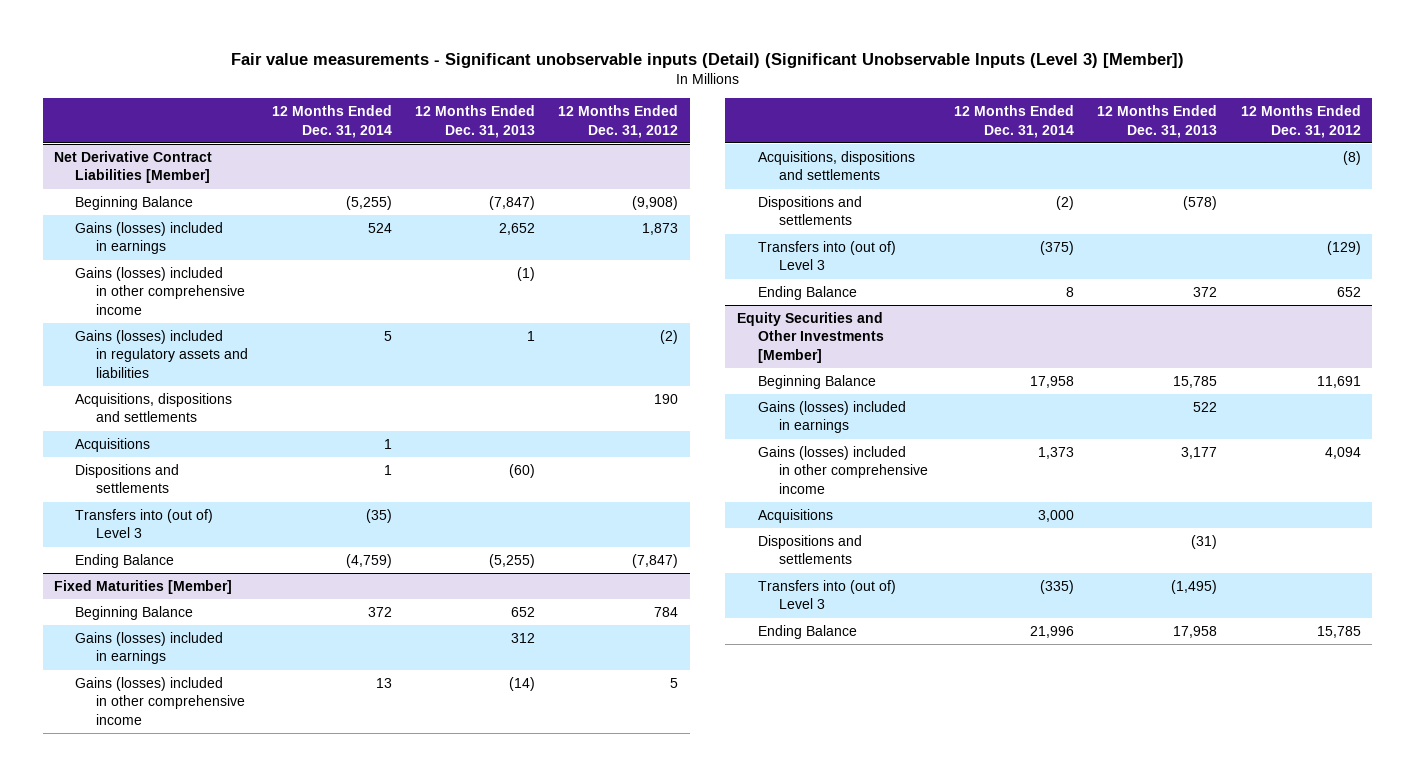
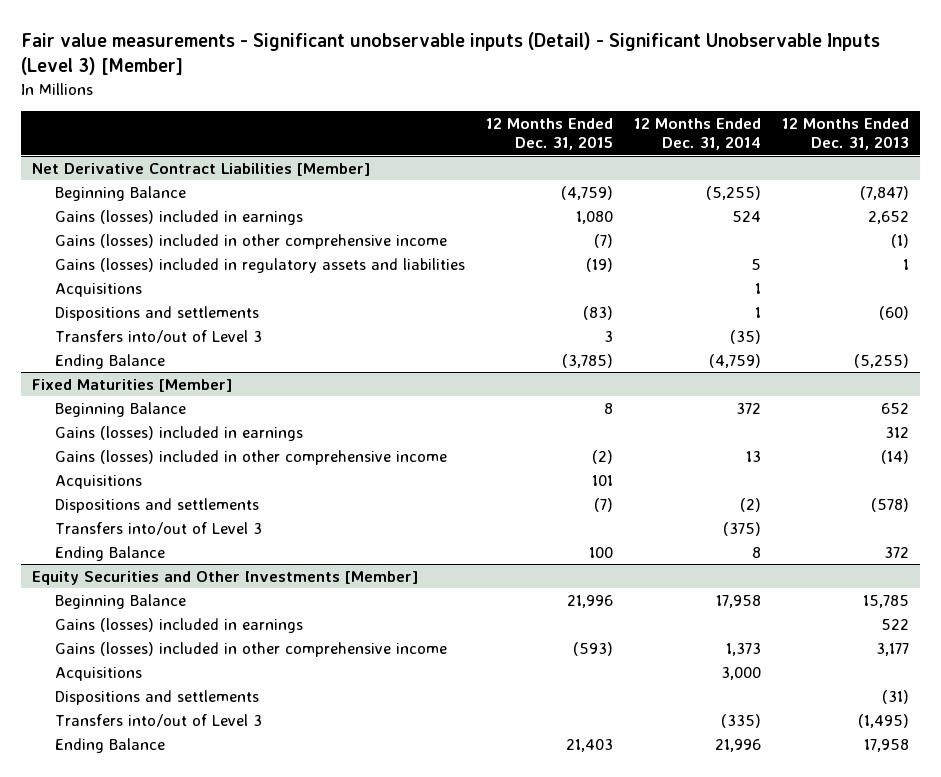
[230,52,1184,68] Fair value measurements - Significant unobservable inputs (Detail) (Significant Unobservable Inputs (Level 3) [Member]) -> [21,31,881,76] Fair value measurements - Significant unobservable inputs (Detail) - Significant Unobservable Inputs (Level 3) [Member]
[558,105,679,138] 12 Months Ended Dec. 31, 2012 -> none
none -> [486,117,614,151] 12 Months Ended Dec. 31, 2015
[75,393,233,423] Acquisitions, dispositions and settlements -> none
[75,509,214,539] Transfers into (out of) Level 3 -> [55,329,263,343] Transfers into/out of Level 3
[757,151,915,181] Acquisitions, dispositions and settlements -> none
none -> [55,474,143,489] Acquisitions
[757,241,896,271] Transfers into (out of) Level 3 -> [55,521,263,535] Transfers into/out of Level 3
[757,580,896,610] Transfers into (out of) Level 3 -> [55,713,263,727] Transfers into/out of Level 3

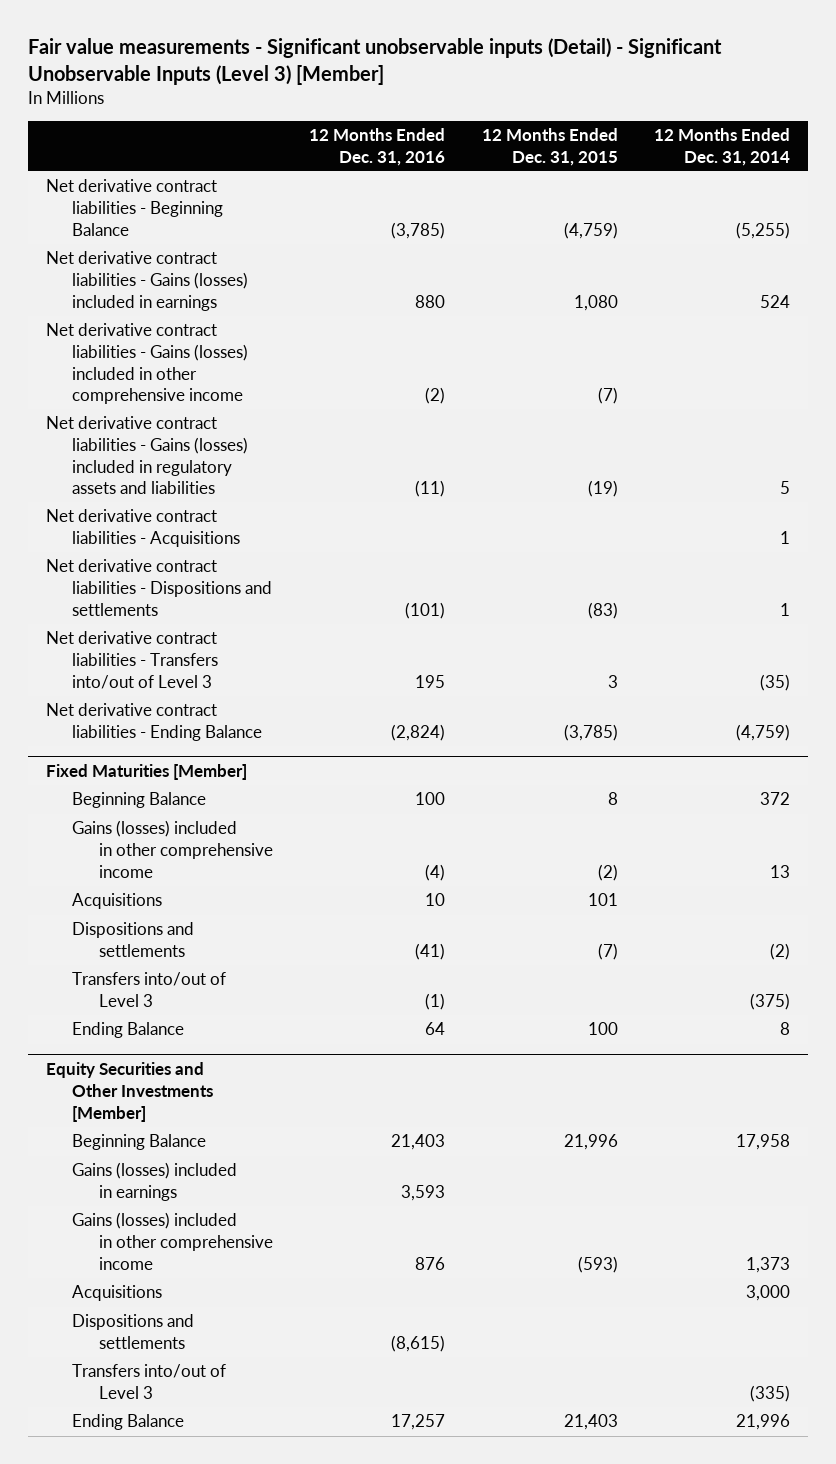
[782,117,910,151] 12 Months Ended Dec. 31, 2013 -> none
none -> [309,128,446,166] 12 Months Ended Dec. 31, 2016
[31,162,370,176] Net Derivative Contract Liabilities [Member] -> none
[55,185,187,201] Beginning Balance -> [45,179,224,236] Net derivative contract liabilities - Beginning Balance
[55,209,304,225] Gains (losses) included in earnings -> [45,251,249,311] Net derivative contract liabilities - Gains (losses) included in earnings
[55,233,448,249] Gains (losses) included in other comprehensive income -> [45,323,249,405] Net derivative contract liabilities - Gains (losses) included in other comprehensive income
[55,257,466,273] Gains (losses) included in regulatory assets and liabilities -> [45,416,249,495] Net derivative contract liabilities - Gains (losses) included in regulatory assets and liabilities
[55,282,143,297] Acquisitions -> [45,509,241,548] Net derivative contract liabilities - Acquisitions
[55,305,260,321] Dispositions and settlements -> [45,559,273,616] Net derivative contract liabilities - Dispositions and settlements
[55,329,263,343] Transfers into/out of Level 3 -> [45,631,219,689] Net derivative contract liabilities - Transfers into/out of Level 3
[55,353,166,369] Ending Balance -> [45,703,263,742] Net derivative contract liabilities - Ending Balance
[55,425,304,441] Gains (losses) included in earnings -> none

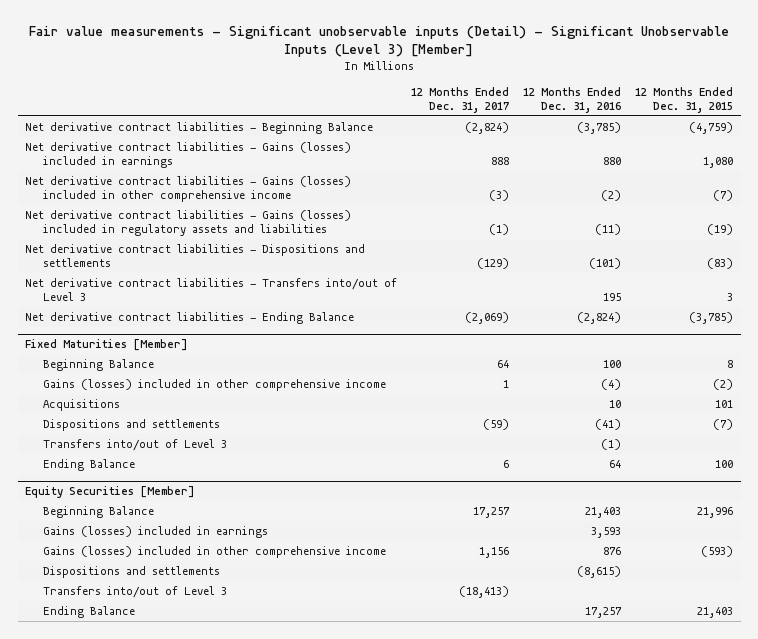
[654,128,791,166] 12 Months Ended Dec. 31, 2014 -> none
none -> [411,86,510,113] 12 Months Ended Dec. 31, 2017
[45,509,241,548] Net derivative contract liabilities - Acquisitions -> none
[45,1062,214,1122] Equity Securities and Other Investments [Member] -> [24,485,195,498] Equity Securities [Member]
[72,1285,163,1302] Acquisitions -> none

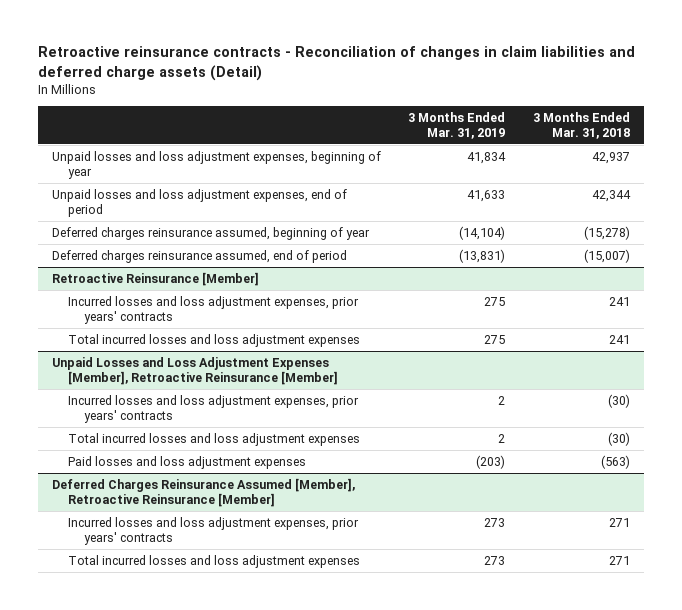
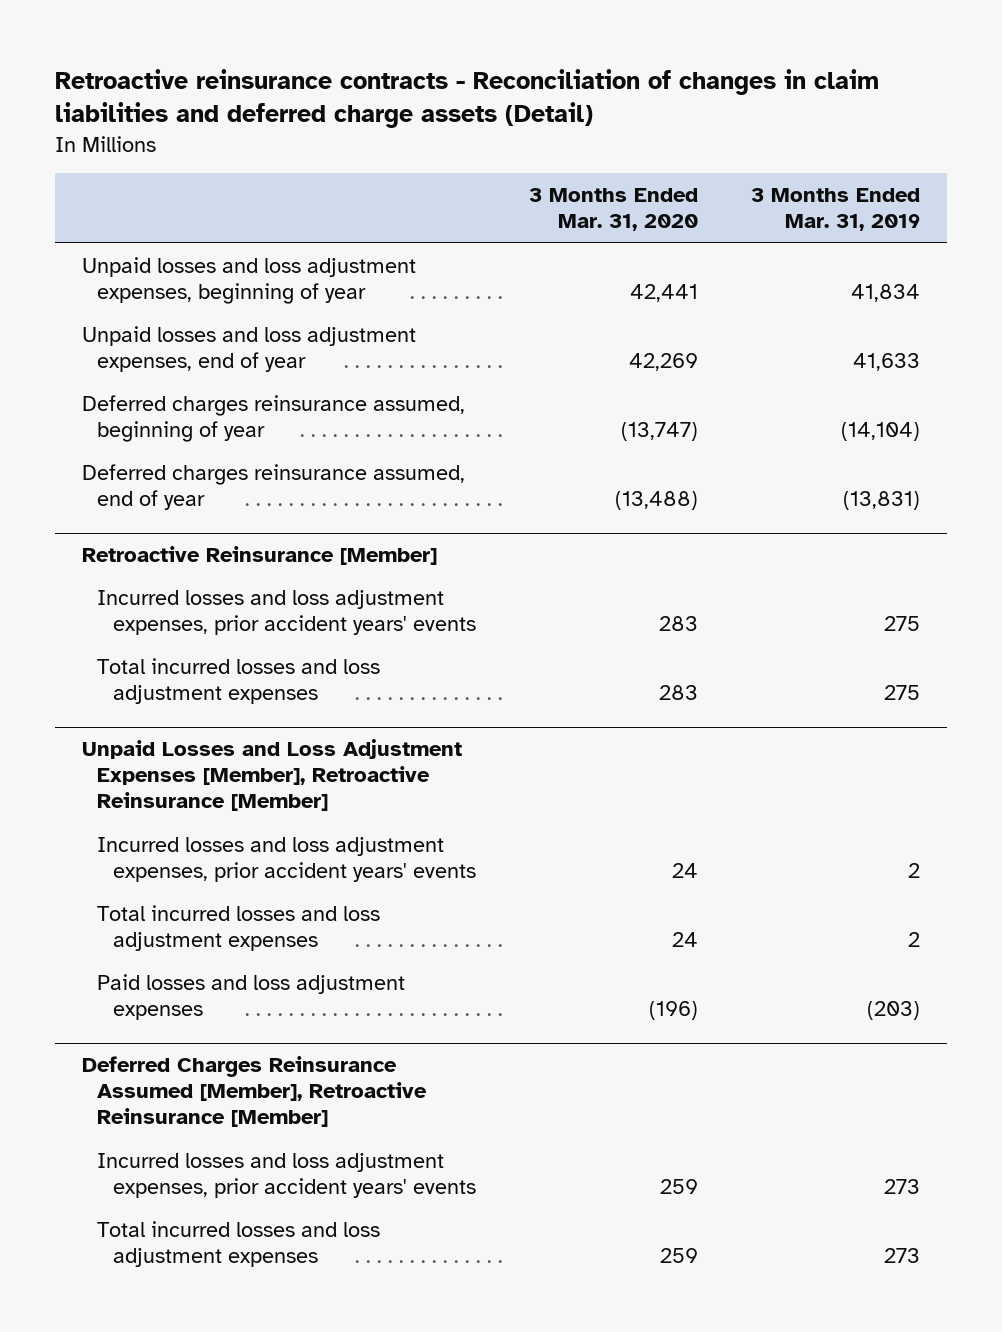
[532,112,630,140] 3 Months Ended Mar. 31, 2018 -> none
none -> [529,188,699,232] 3 Months Ended Mar. 31, 2020
[51,188,347,217] Unpaid losses and loss adjustment expenses, end of period -> [81,325,416,373] Unpaid losses and loss adjustment expenses, end of year
[51,249,347,263] Deferred charges reinsurance assumed, end of period -> [81,463,465,511] Deferred charges reinsurance assumed, end of year
[68,295,360,324] Incurred losses and loss adjustment expenses, prior years' contracts -> [97,589,477,636] Incurred losses and loss adjustment expenses, prior accident years' events
[68,394,360,423] Incurred losses and loss adjustment expenses, prior years' contracts -> [97,836,477,883] Incurred losses and loss adjustment expenses, prior accident years' events
[68,516,360,545] Incurred losses and loss adjustment expenses, prior years' contracts -> [97,1152,477,1199] Incurred losses and loss adjustment expenses, prior accident years' events

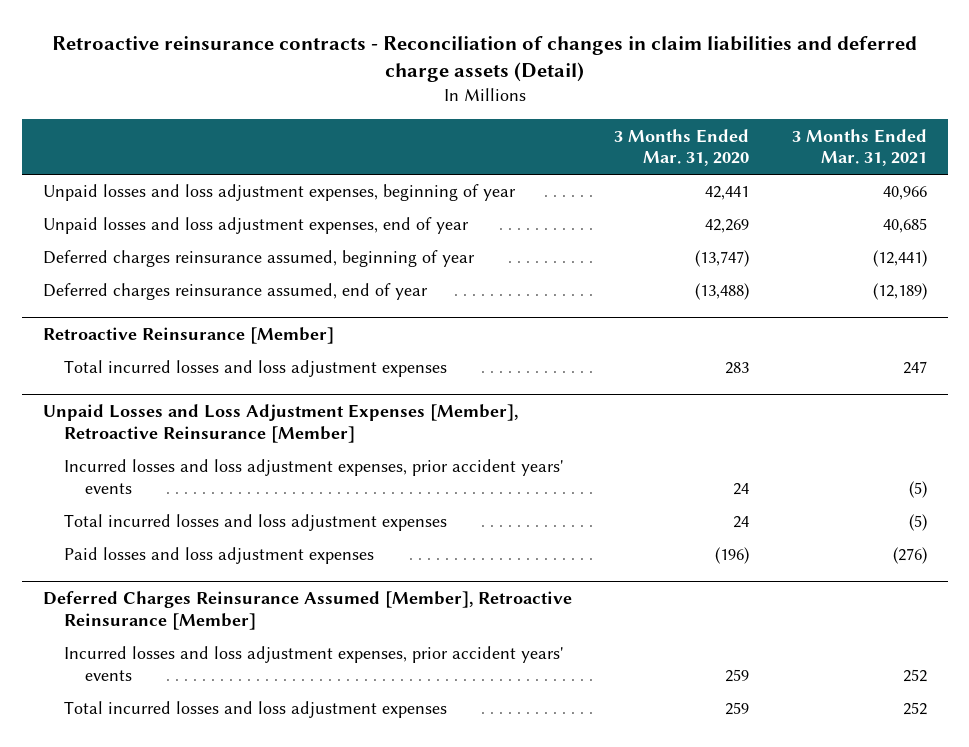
[751,188,921,232] 3 Months Ended Mar. 31, 2019 -> none
none -> [791,128,927,167] 3 Months Ended Mar. 31, 2021
[97,589,477,636] Incurred losses and loss adjustment expenses, prior accident years' events -> none

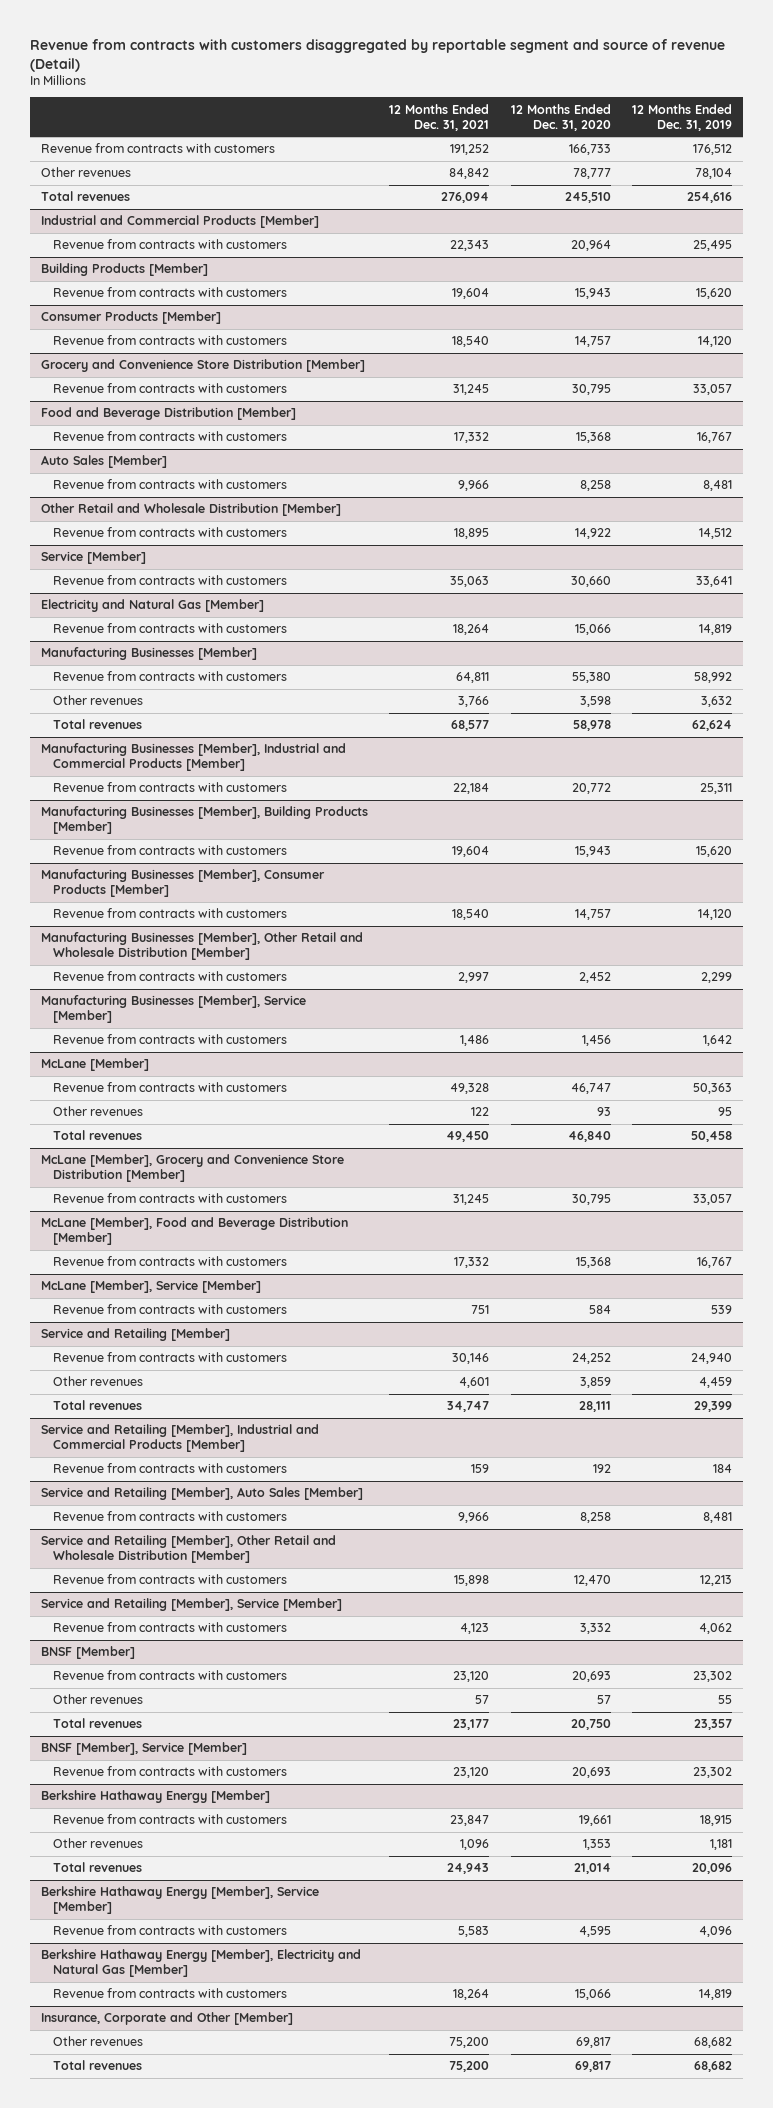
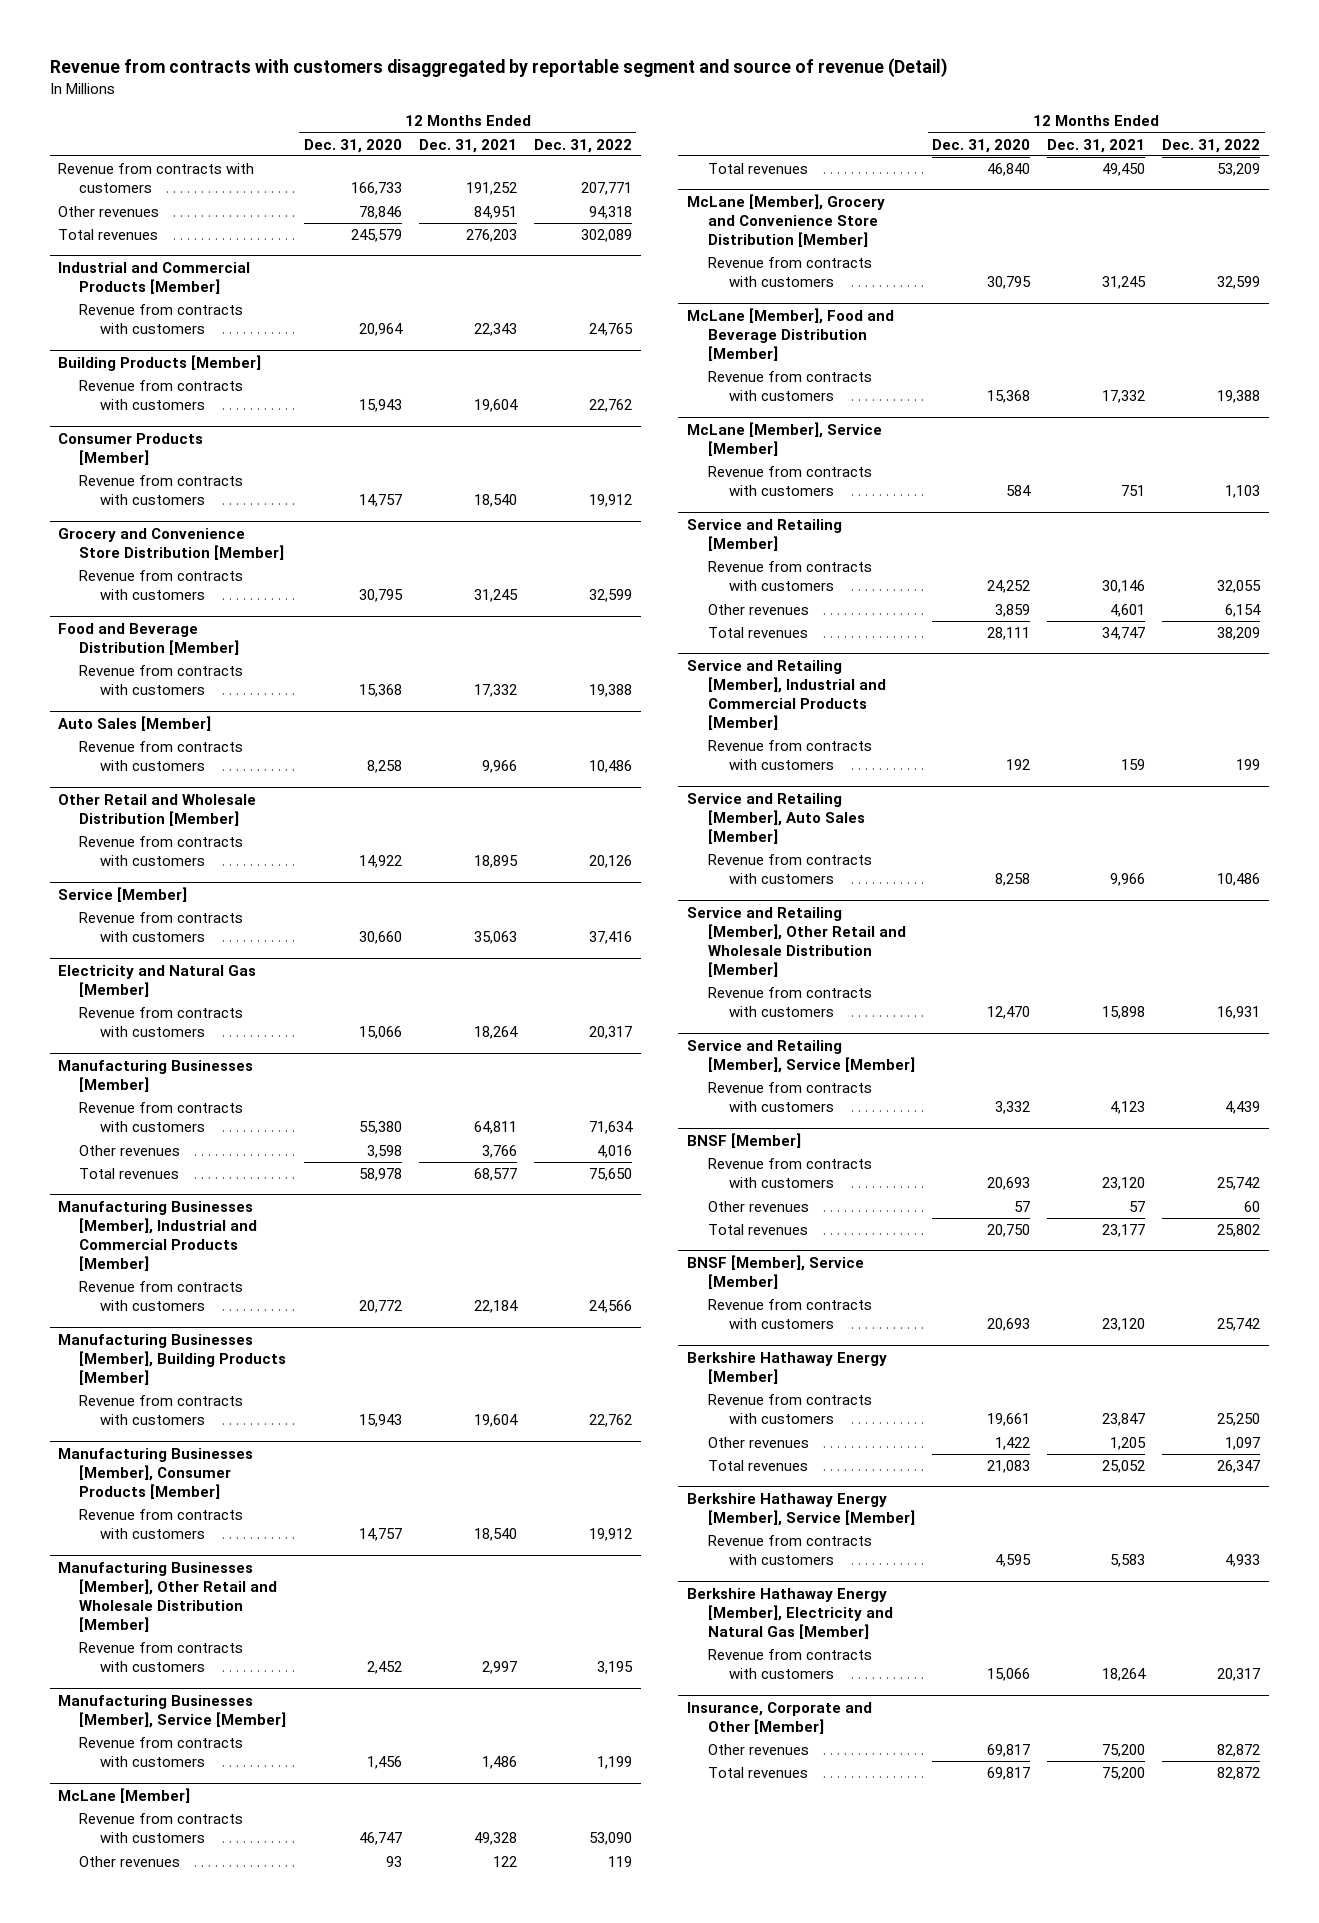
[631,103,732,131] 12 Months Ended Dec. 31, 2019 -> none
none -> [533,138,632,153] Dec. 31, 2022
[449,168,490,180] 84,842 -> [473,206,517,220] 84,951
[572,168,611,180] 78,777 -> [358,206,402,220] 78,846
[441,192,490,204] 276,094 -> [465,229,517,243] 276,203
[564,192,611,204] 245,510 -> [350,229,402,243] 245,579
[460,1839,490,1851] 1,096 -> [1110,1437,1147,1451] 1,205
[582,1839,611,1851] 1,353 -> [995,1437,1031,1451] 1,422
[447,1863,490,1875] 24,943 -> [1102,1460,1146,1474] 25,052
[573,1863,611,1875] 21,014 -> [987,1460,1031,1474] 21,083

